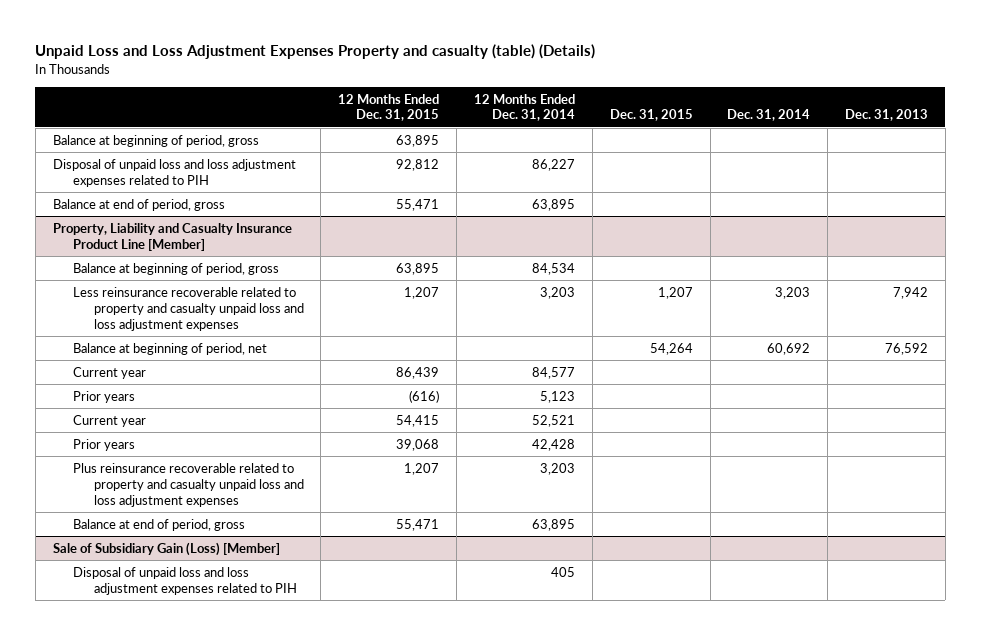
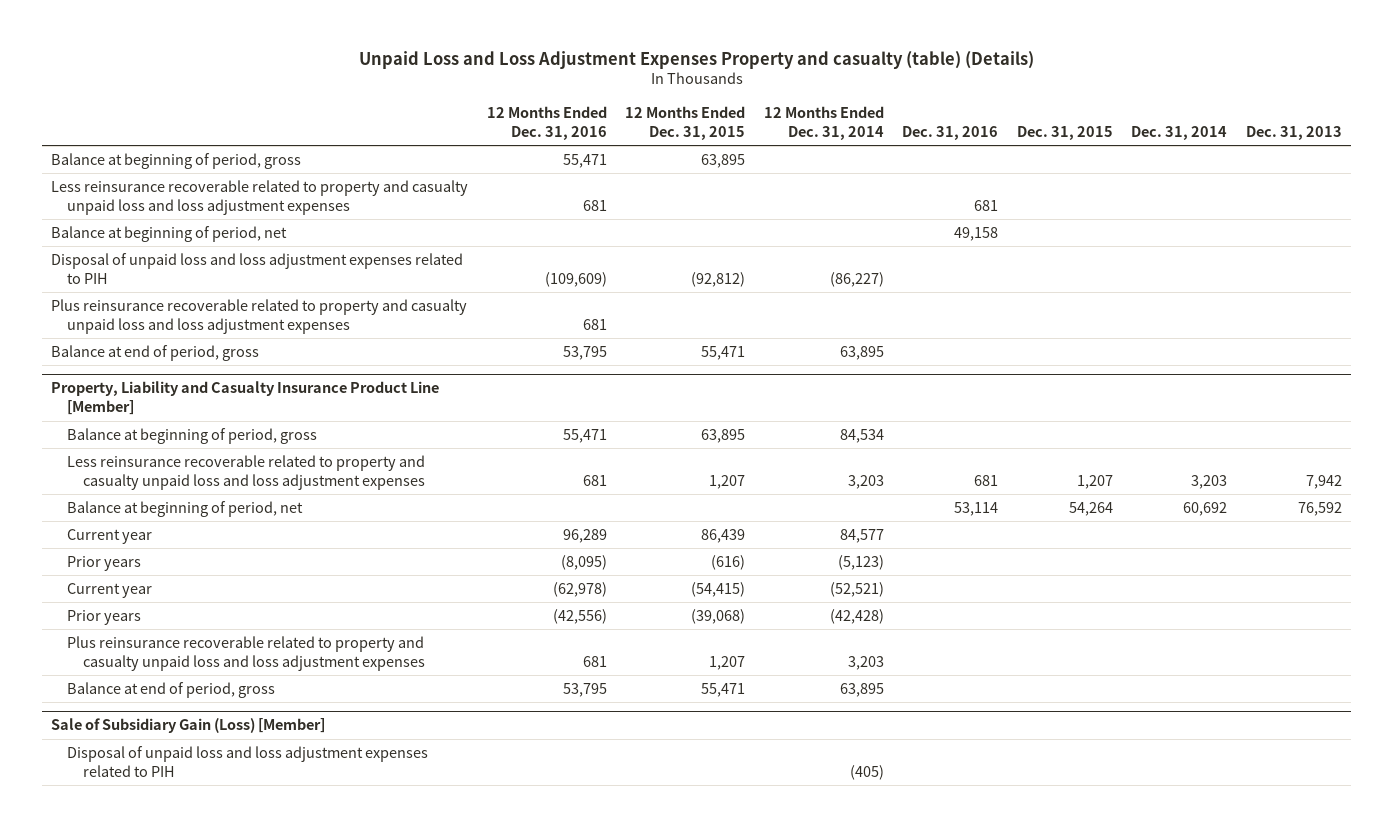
none -> [486,106,607,140] 12 Months Ended Dec. 31, 2016
none -> [902,125,999,140] Dec. 31, 2016
none -> [51,179,469,215] Less reinsurance recoverable related to property and casualty unpaid loss and loss adjustment expenses
none -> [51,225,288,242] Balance at beginning of period, net
[396,158,440,171] 92,812 -> [691,271,746,287] (92,812)
[531,158,575,171] 86,227 -> [829,271,884,287] (86,227)
none -> [51,298,468,334] Plus reinsurance recoverable related to property and casualty unpaid loss and loss adjustment expenses
[539,390,575,403] 5,123 -> [837,554,884,570] (5,123)
[396,414,440,427] 54,415 -> [691,581,746,597] (54,415)
[531,414,575,427] 52,521 -> [829,581,884,597] (52,521)
[396,438,440,451] 39,068 -> [691,608,746,624] (39,068)
[531,438,575,451] 42,428 -> [829,608,884,624] (42,428)
[550,566,575,577] 405 -> [849,764,884,780] (405)

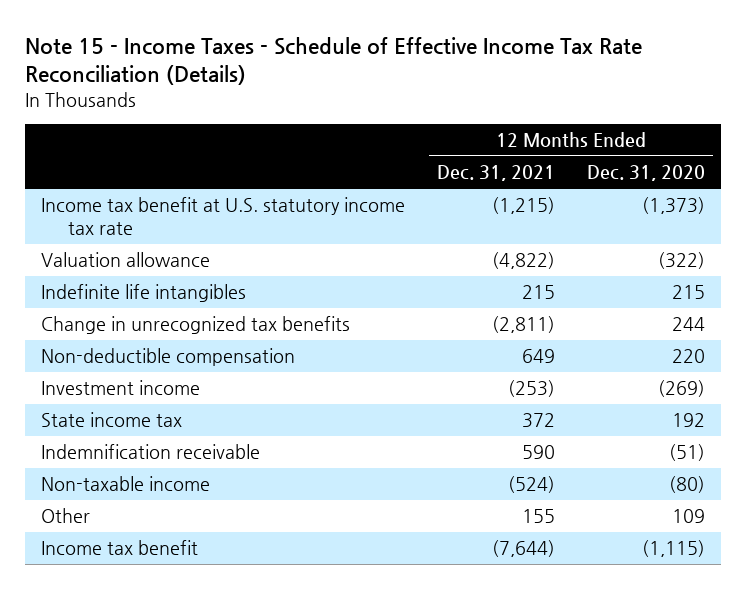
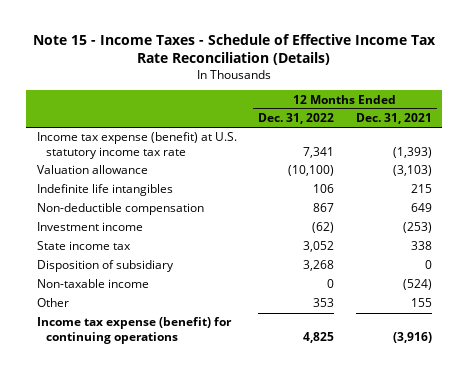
[586,165,705,182] Dec. 31, 2020 -> none
none -> [258,113,335,125] Dec. 31, 2022
[41,197,406,235] Income tax benefit at U.S. statutory income tax rate -> [37,132,238,160] Income tax expense (benefit) at U.S. statutory income tax rate
[492,197,556,215] (1,215) -> [392,147,432,159] (1,393)
[492,252,556,270] (4,822) -> [392,165,432,177] (3,103)
[41,316,351,335] Change in unrecognized tax benefits -> none
[41,444,261,460] Indemnification receivable -> none
[522,413,556,429] 372 -> [410,241,432,251] 338
none -> [37,260,175,273] Disposition of subsidiary
[41,540,199,556] Income tax benefit -> [37,317,233,345] Income tax expense (benefit) for continuing operations
[492,540,556,558] (7,644) -> [392,332,432,344] (3,916)

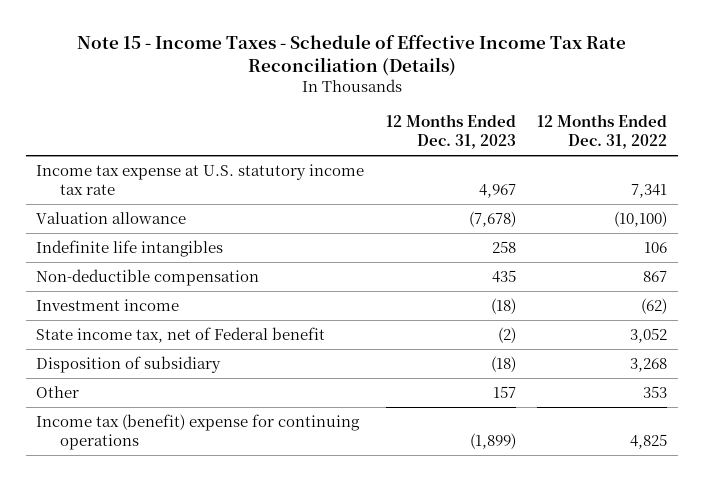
[355,113,432,125] Dec. 31, 2021 -> none
none -> [385,114,516,149] 12 Months Ended Dec. 31, 2023
[37,132,238,160] Income tax expense (benefit) at U.S. statutory income tax rate -> [36,164,365,195] Income tax expense at U.S. statutory income tax rate
[37,241,132,251] State income tax -> [36,327,326,344] State income tax, net of Federal benefit
[37,279,150,289] Non-taxable income -> none
[37,317,233,345] Income tax expense (benefit) for continuing operations -> [36,414,361,450] Income tax (benefit) expense for continuing operations

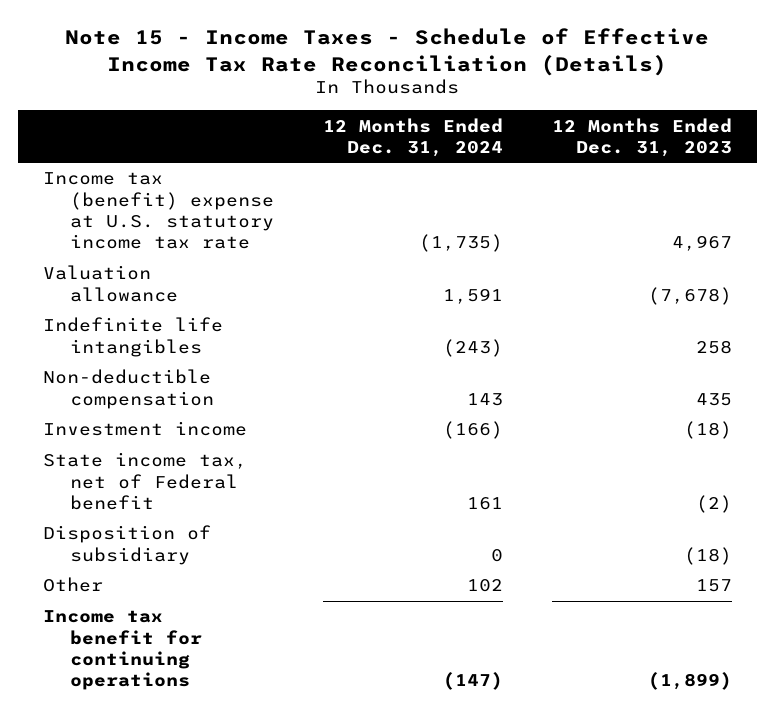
[537,114,668,149] 12 Months Ended Dec. 31, 2022 -> none
none -> [322,117,503,157] 12 Months Ended Dec. 31, 2024
[36,164,365,195] Income tax expense at U.S. statutory income tax rate -> [42,172,274,250] Income tax (benefit) expense at U.S. statutory income tax rate
[36,414,361,450] Income tax (benefit) expense for continuing operations -> [42,610,202,691] Income tax benefit for continuing operations

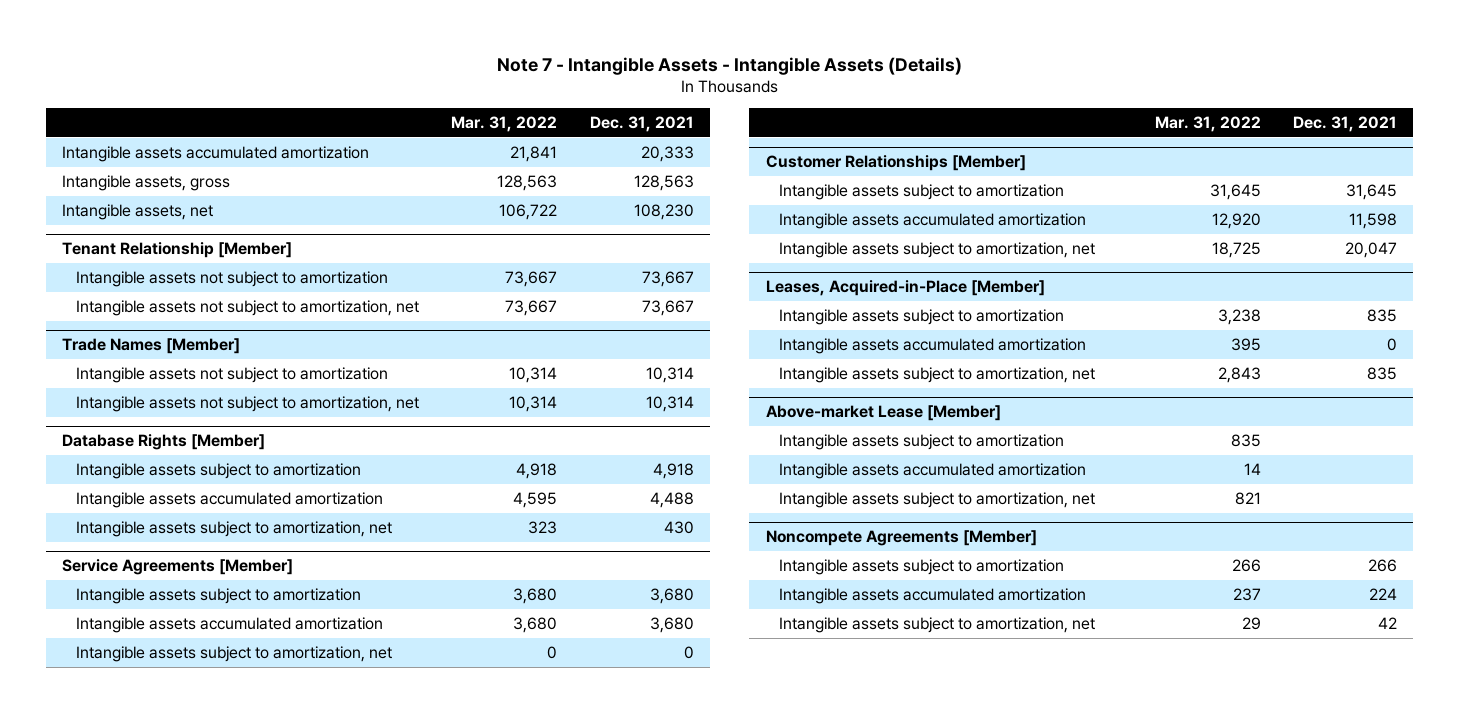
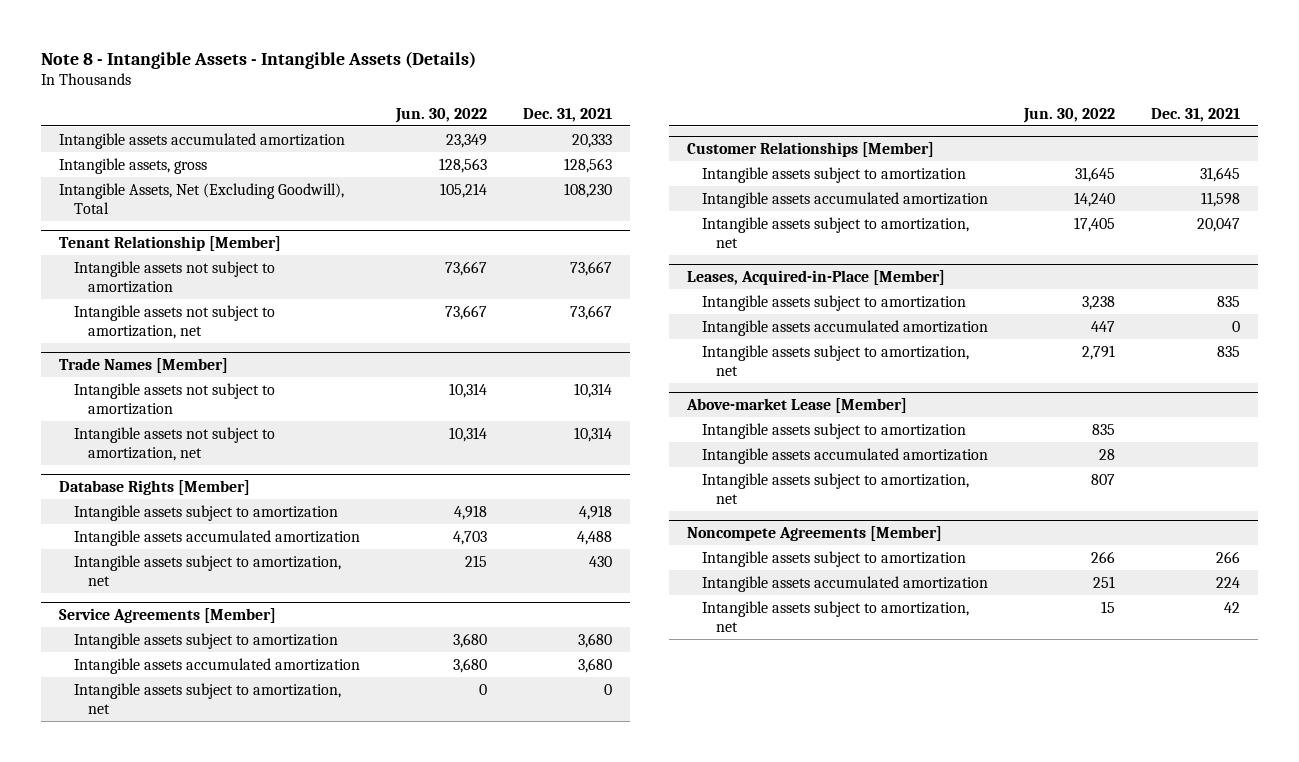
[496,56,962,75] Note 7 - Intangible Assets - Intangible Assets (Details) -> [40,50,476,69] Note 8 - Intangible Assets - Intangible Assets (Details)
[451,115,558,132] Mar. 31, 2022 -> none
none -> [394,107,487,123] Jun. 30, 2022
[62,204,214,221] Intangible assets, net -> [58,182,344,214] Intangible Assets, Net (Excluding Goodwill), Total

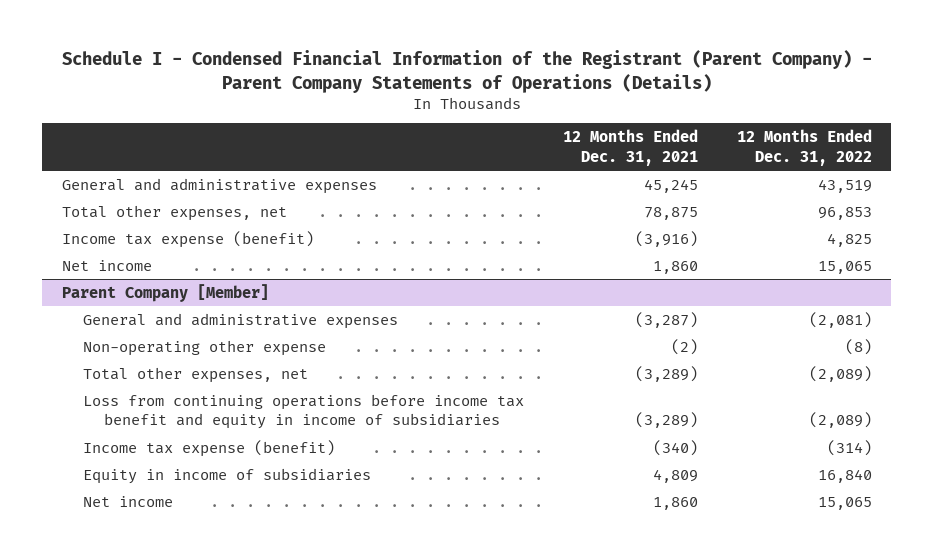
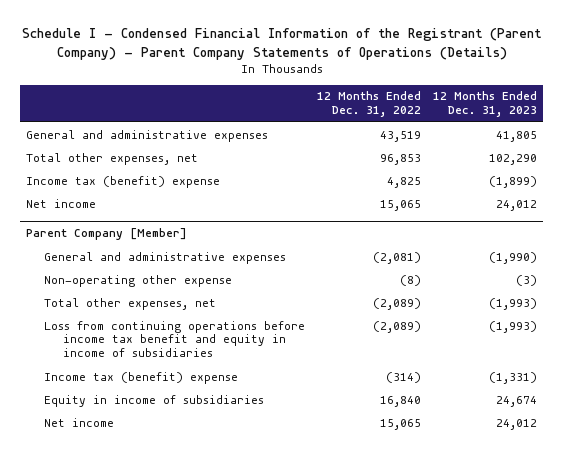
[562,129,698,166] 12 Months Ended Dec. 31, 2021 -> none
none -> [433,91,538,118] 12 Months Ended Dec. 31, 2023
[61,230,314,248] Income tax expense (benefit) -> [25,175,220,188] Income tax (benefit) expense
[82,439,335,457] Income tax expense (benefit) -> [44,371,239,384] Income tax (benefit) expense

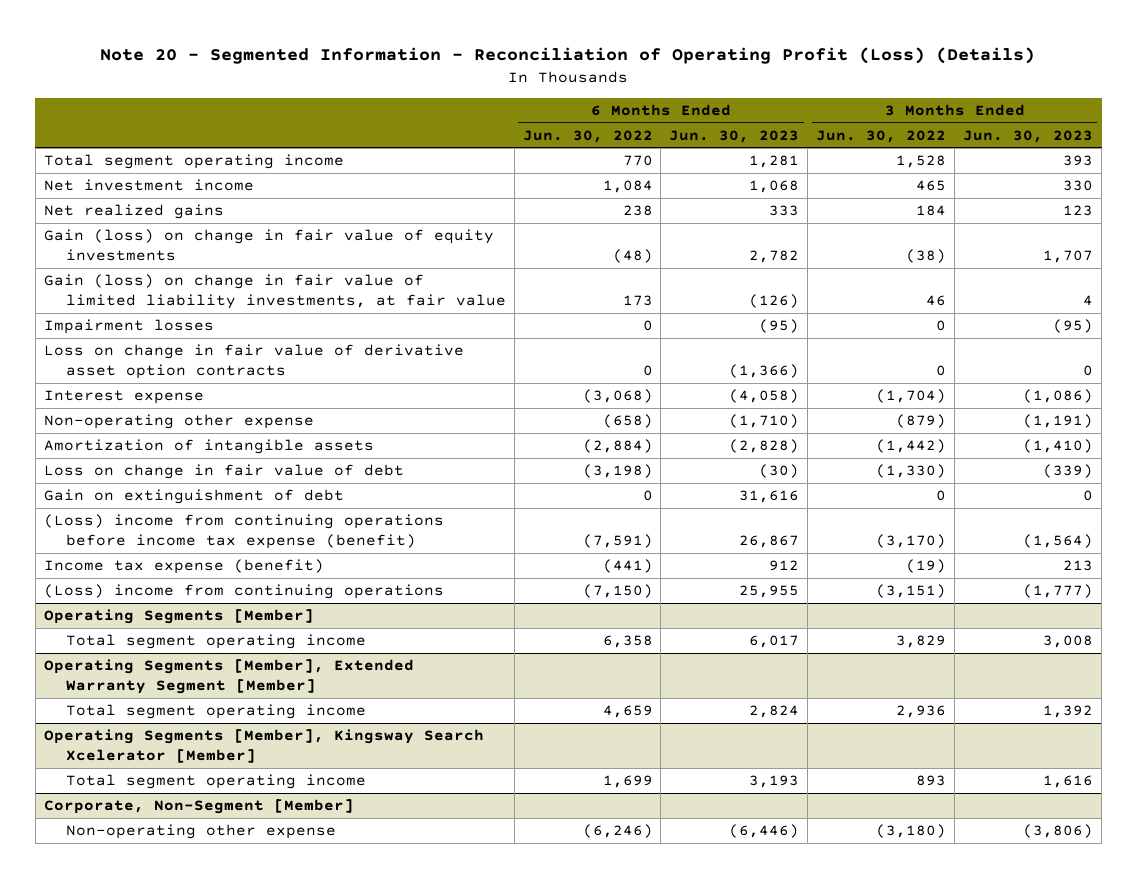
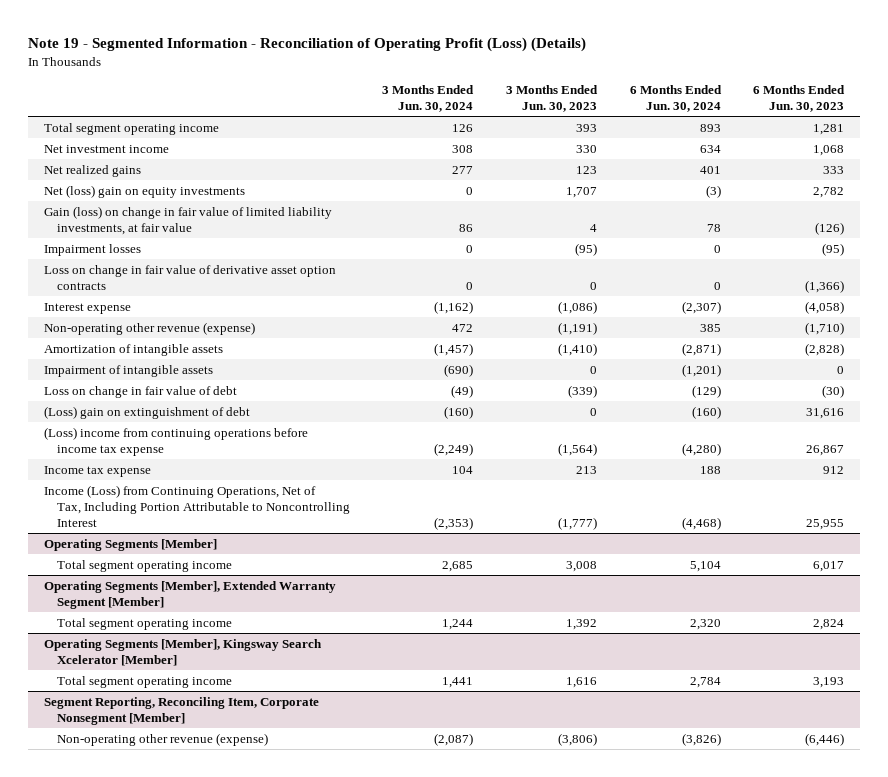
[100,47,1036,65] Note 20 - Segmented Information - Reconciliation of Operating Profit (Loss) (Details) -> [27,37,586,53] Note 19 - Segmented Information - Reconciliation of Operating Profit (Loss) (Details)
[522,129,653,143] Jun. 30, 2022 -> none
[816,129,947,143] Jun. 30, 2022 -> none
none -> [382,84,475,112] 3 Months Ended Jun. 30, 2024
none -> [629,84,722,112] 6 Months Ended Jun. 30, 2024
[43,229,494,262] Gain (loss) on change in fair value of equity investments -> [44,184,246,198] Net (loss) gain on equity investments
[43,414,314,430] Non-operating other expense -> [44,321,256,335] Non-operating other revenue (expense)
none -> [44,364,214,377] Impairment of intangible assets
[43,489,344,505] Gain on extinguishment of debt -> [44,405,251,419] (Loss) gain on extinguishment of debt
[43,514,444,550] (Loss) income from continuing operations before income tax expense (benefit) -> [44,426,309,456] (Loss) income from continuing operations before income tax expense
[43,559,324,575] Income tax expense (benefit) -> [44,465,152,477] Income tax expense
[43,584,444,600] (Loss) income from continuing operations -> [44,484,350,527] Income (Loss) from Continuing Operations, Net of Tax, Including Portion Attributable to Noncontrolling Interest
[43,799,354,815] Corporate, Non-Segment [Member] -> [44,696,320,725] Segment Reporting, Reconciling Item, Corporate Nonsegment [Member]
[65,824,336,840] Non-operating other expense -> [56,732,268,746] Non-operating other revenue (expense)

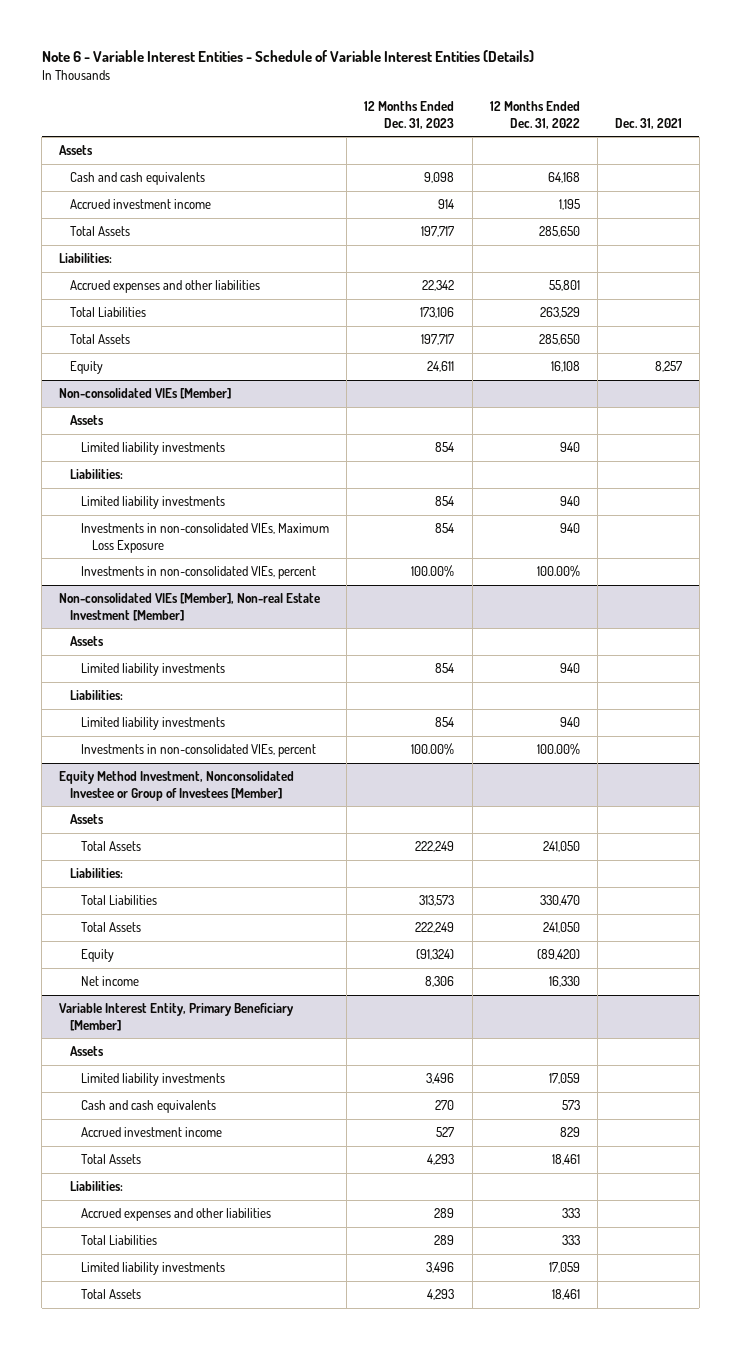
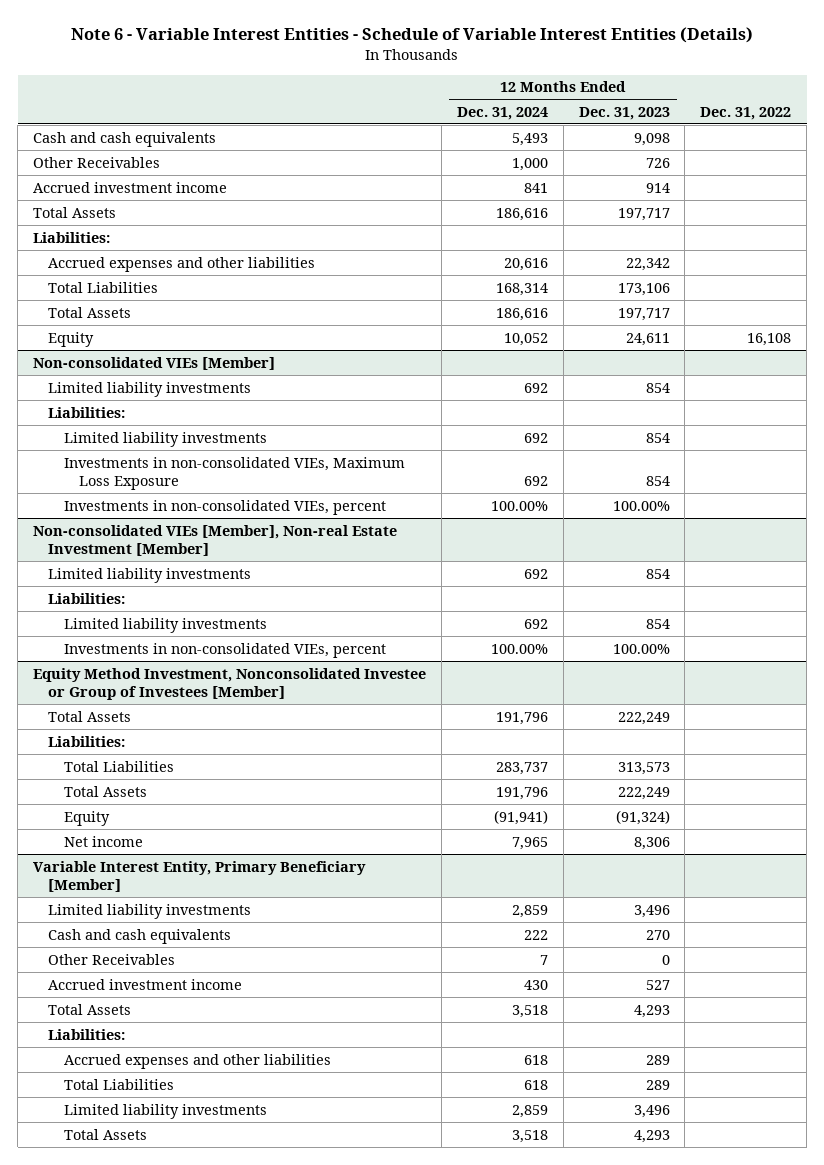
[489,100,580,129] 12 Months Ended Dec. 31, 2022 -> none
[614,117,682,129] Dec. 31, 2021 -> none
none -> [456,106,548,120] Dec. 31, 2024
none -> [700,106,792,120] Dec. 31, 2022
[59,145,94,156] Assets -> none
none -> [33,156,161,168] Other Receivables
[70,415,105,426] Assets -> none
[70,636,105,647] Assets -> none
[70,814,105,825] Assets -> none
[70,1046,105,1057] Assets -> none
none -> [48,953,176,965] Other Receivables

